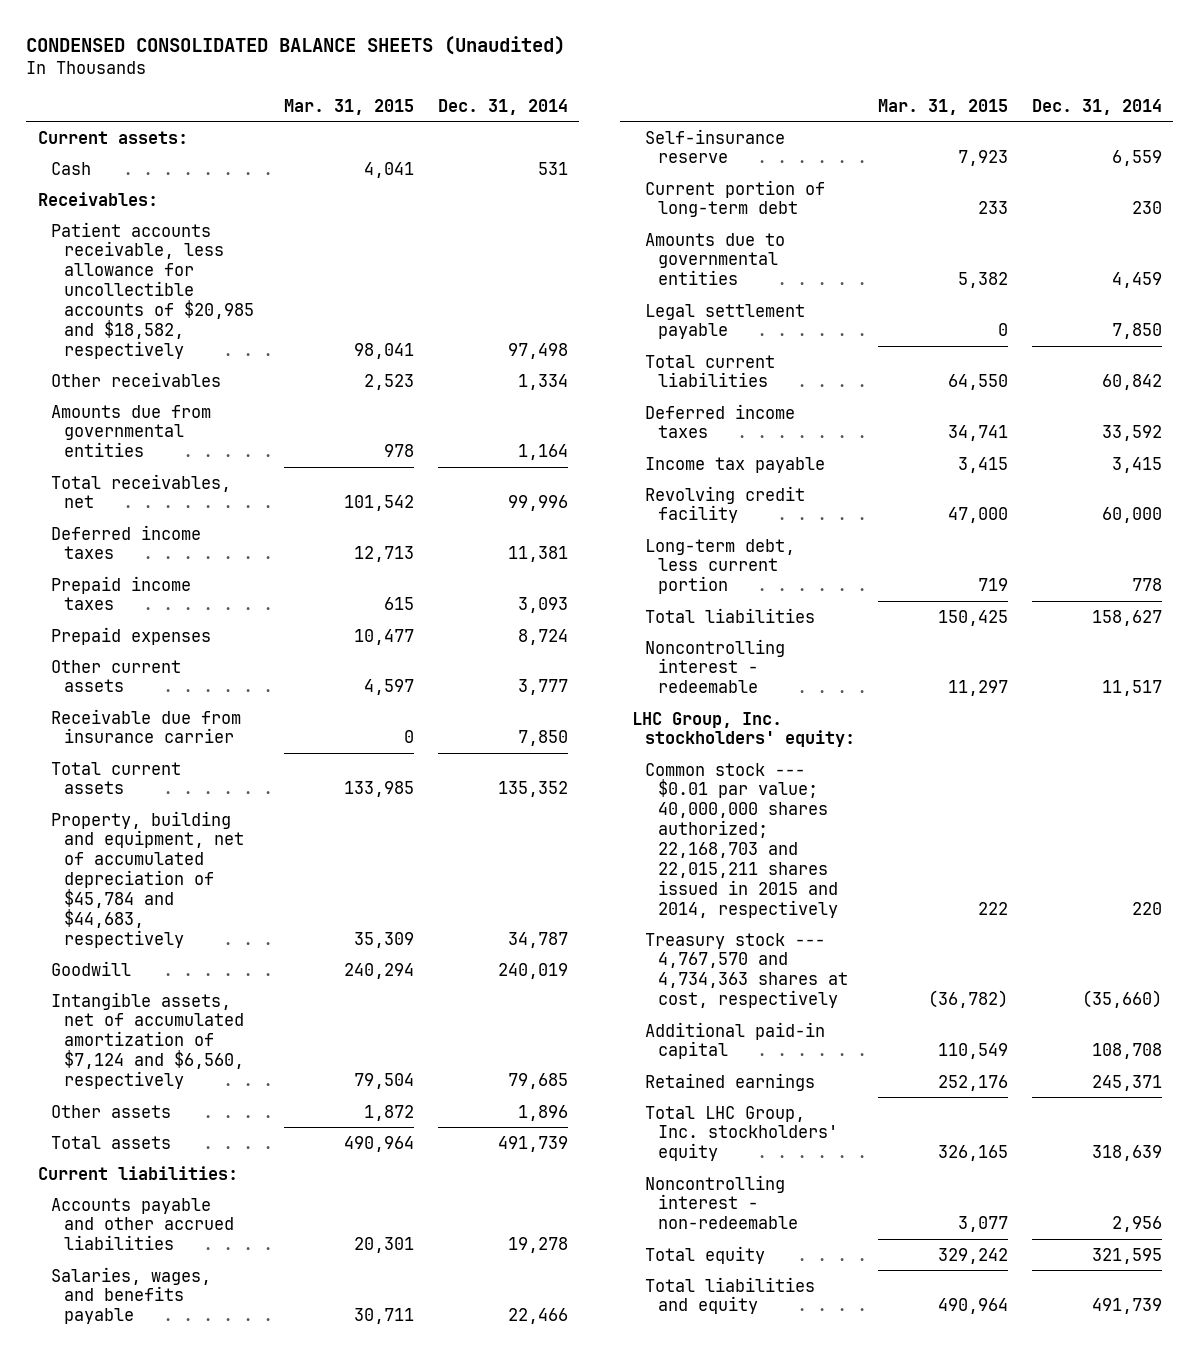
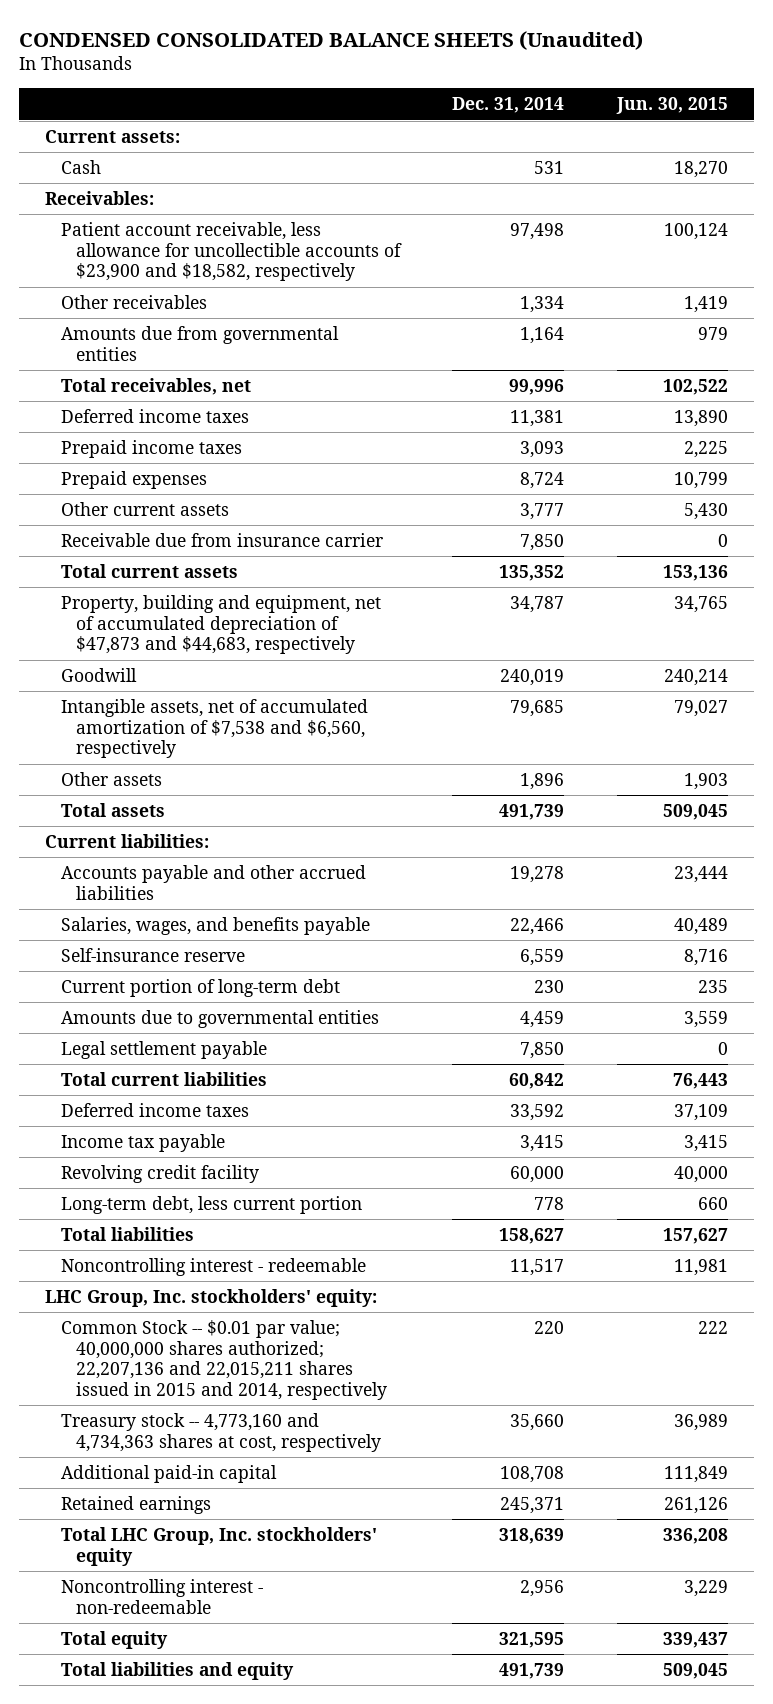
[284,98,415,115] Mar. 31, 2015 -> none
none -> [615,97,728,115] Jun. 30, 2015
[50,221,255,359] Patient accounts receivable, less allowance for uncollectible accounts of $20,985 and $18,582, respectively -> [60,222,402,282] Patient account receivable, less allowance for uncollectible accounts of $23,900 and $18,582, respectively
[50,810,245,948] Property, building and equipment, net of accumulated depreciation of $45,784 and $44,683, respectively -> [60,595,381,655] Property, building and equipment, net of accumulated depreciation of $47,873 and $44,683, respectively
[50,991,245,1090] Intangible assets, net of accumulated amortization of $7,124 and $6,560, respectively -> [60,699,368,759] Intangible assets, net of accumulated amortization of $7,538 and $6,560, respectively
[645,762,839,918] Common stock --- $0.01 par value; 40,000,000 shares authorized; 22,168,703 and 22,015,211 shares issued in 2015 and 2014, respectively -> [60,1320,387,1401] Common Stock -- $0.01 par value; 40,000,000 shares authorized; 22,207,136 and 22,015,211 shares issued in 2015 and 2014, respectively
[645,932,849,1009] Treasury stock --- 4,767,570 and 4,734,363 shares at cost, respectively -> [60,1413,381,1452] Treasury stock -- 4,773,160 and 4,734,363 shares at cost, respectively
[1081,990,1162,1009] (35,660) -> [510,1414,565,1432] 35,660

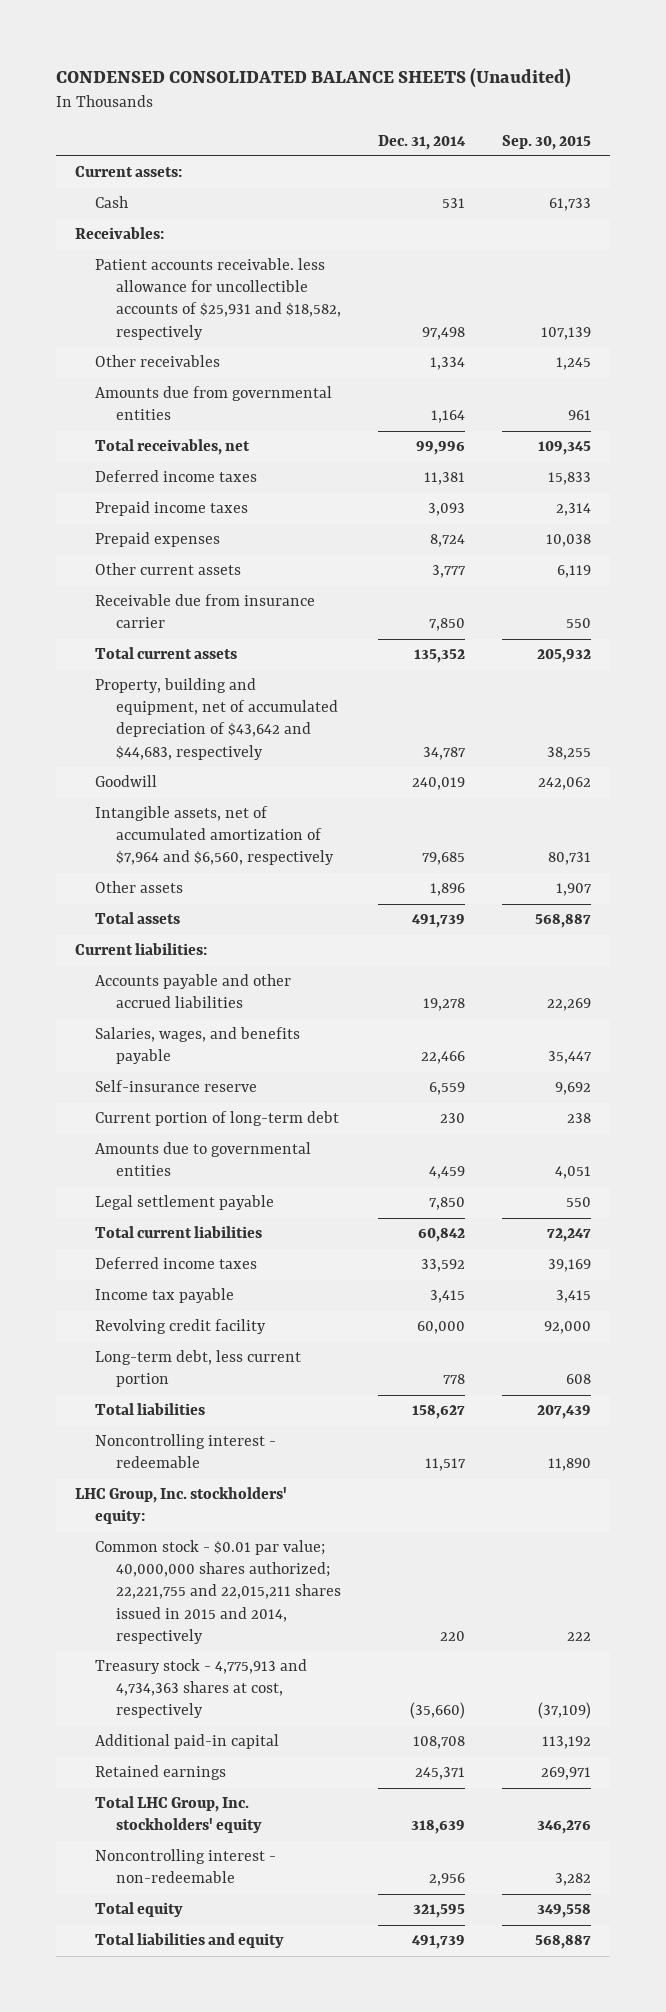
[615,97,728,115] Jun. 30, 2015 -> none
none -> [501,134,591,150] Sep. 30, 2015
[60,222,402,282] Patient account receivable, less allowance for uncollectible accounts of $23,900 and $18,582, respectively -> [95,258,341,340] Patient accounts receivable. less allowance for uncollectible accounts of $25,931 and $18,582, respectively
[60,595,381,655] Property, building and equipment, net of accumulated depreciation of $47,873 and $44,683, respectively -> [95,678,338,760] Property, building and equipment, net of accumulated depreciation of $43,642 and $44,683, respectively
[60,699,368,759] Intangible assets, net of accumulated amortization of $7,538 and $6,560, respectively -> [95,806,334,866] Intangible assets, net of accumulated amortization of $7,964 and $6,560, respectively
[60,1320,387,1401] Common Stock -- $0.01 par value; 40,000,000 shares authorized; 22,207,136 and 22,015,211 shares issued in 2015 and 2014, respectively -> [95,1540,341,1644] Common stock - $0.01 par value; 40,000,000 shares authorized; 22,221,755 and 22,015,211 shares issued in 2015 and 2014, respectively
[60,1413,381,1452] Treasury stock -- 4,773,160 and 4,734,363 shares at cost, respectively -> [95,1659,308,1719] Treasury stock - 4,775,913 and 4,734,363 shares at cost, respectively
[510,1414,565,1432] 35,660 -> [409,1702,465,1720] (35,660)

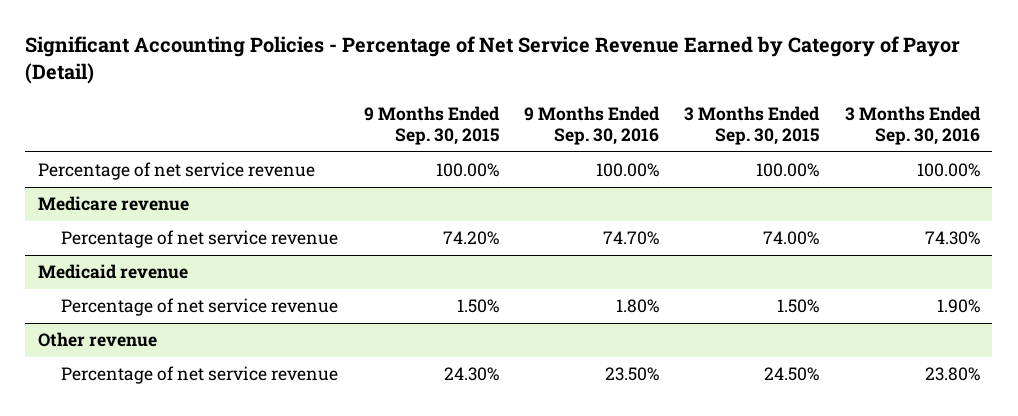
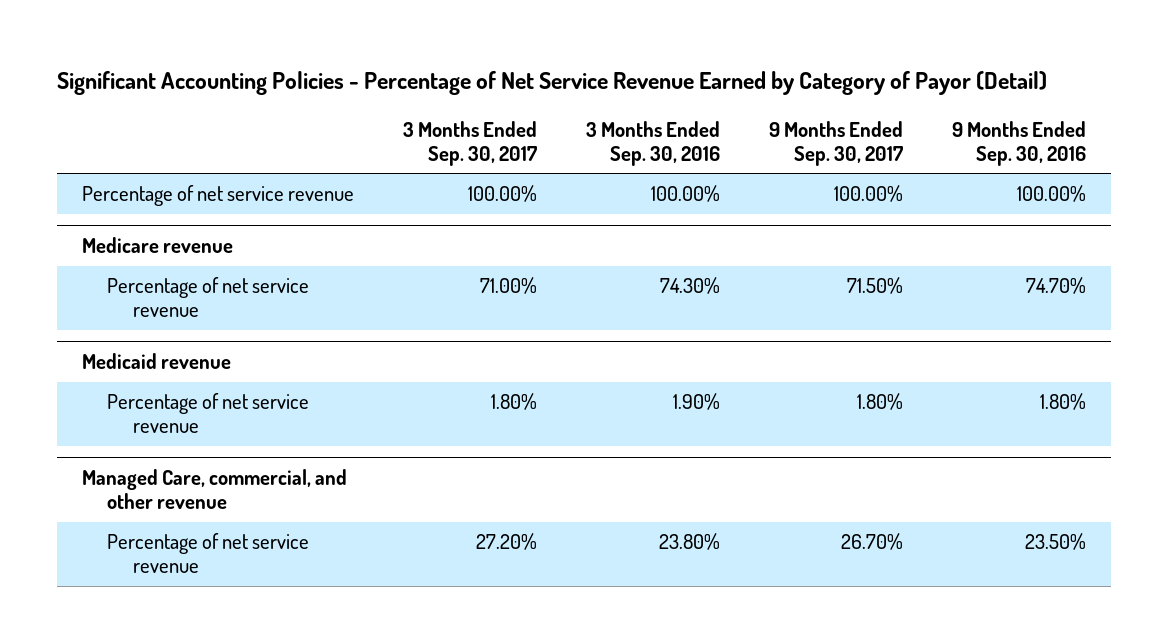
[363,105,500,145] 9 Months Ended Sep. 30, 2015 -> none
[684,105,821,145] 3 Months Ended Sep. 30, 2015 -> none
none -> [403,120,538,166] 3 Months Ended Sep. 30, 2017
none -> [769,120,904,166] 9 Months Ended Sep. 30, 2017
[38,332,158,348] Other revenue -> [81,469,347,510] Managed Care, commercial, and other revenue

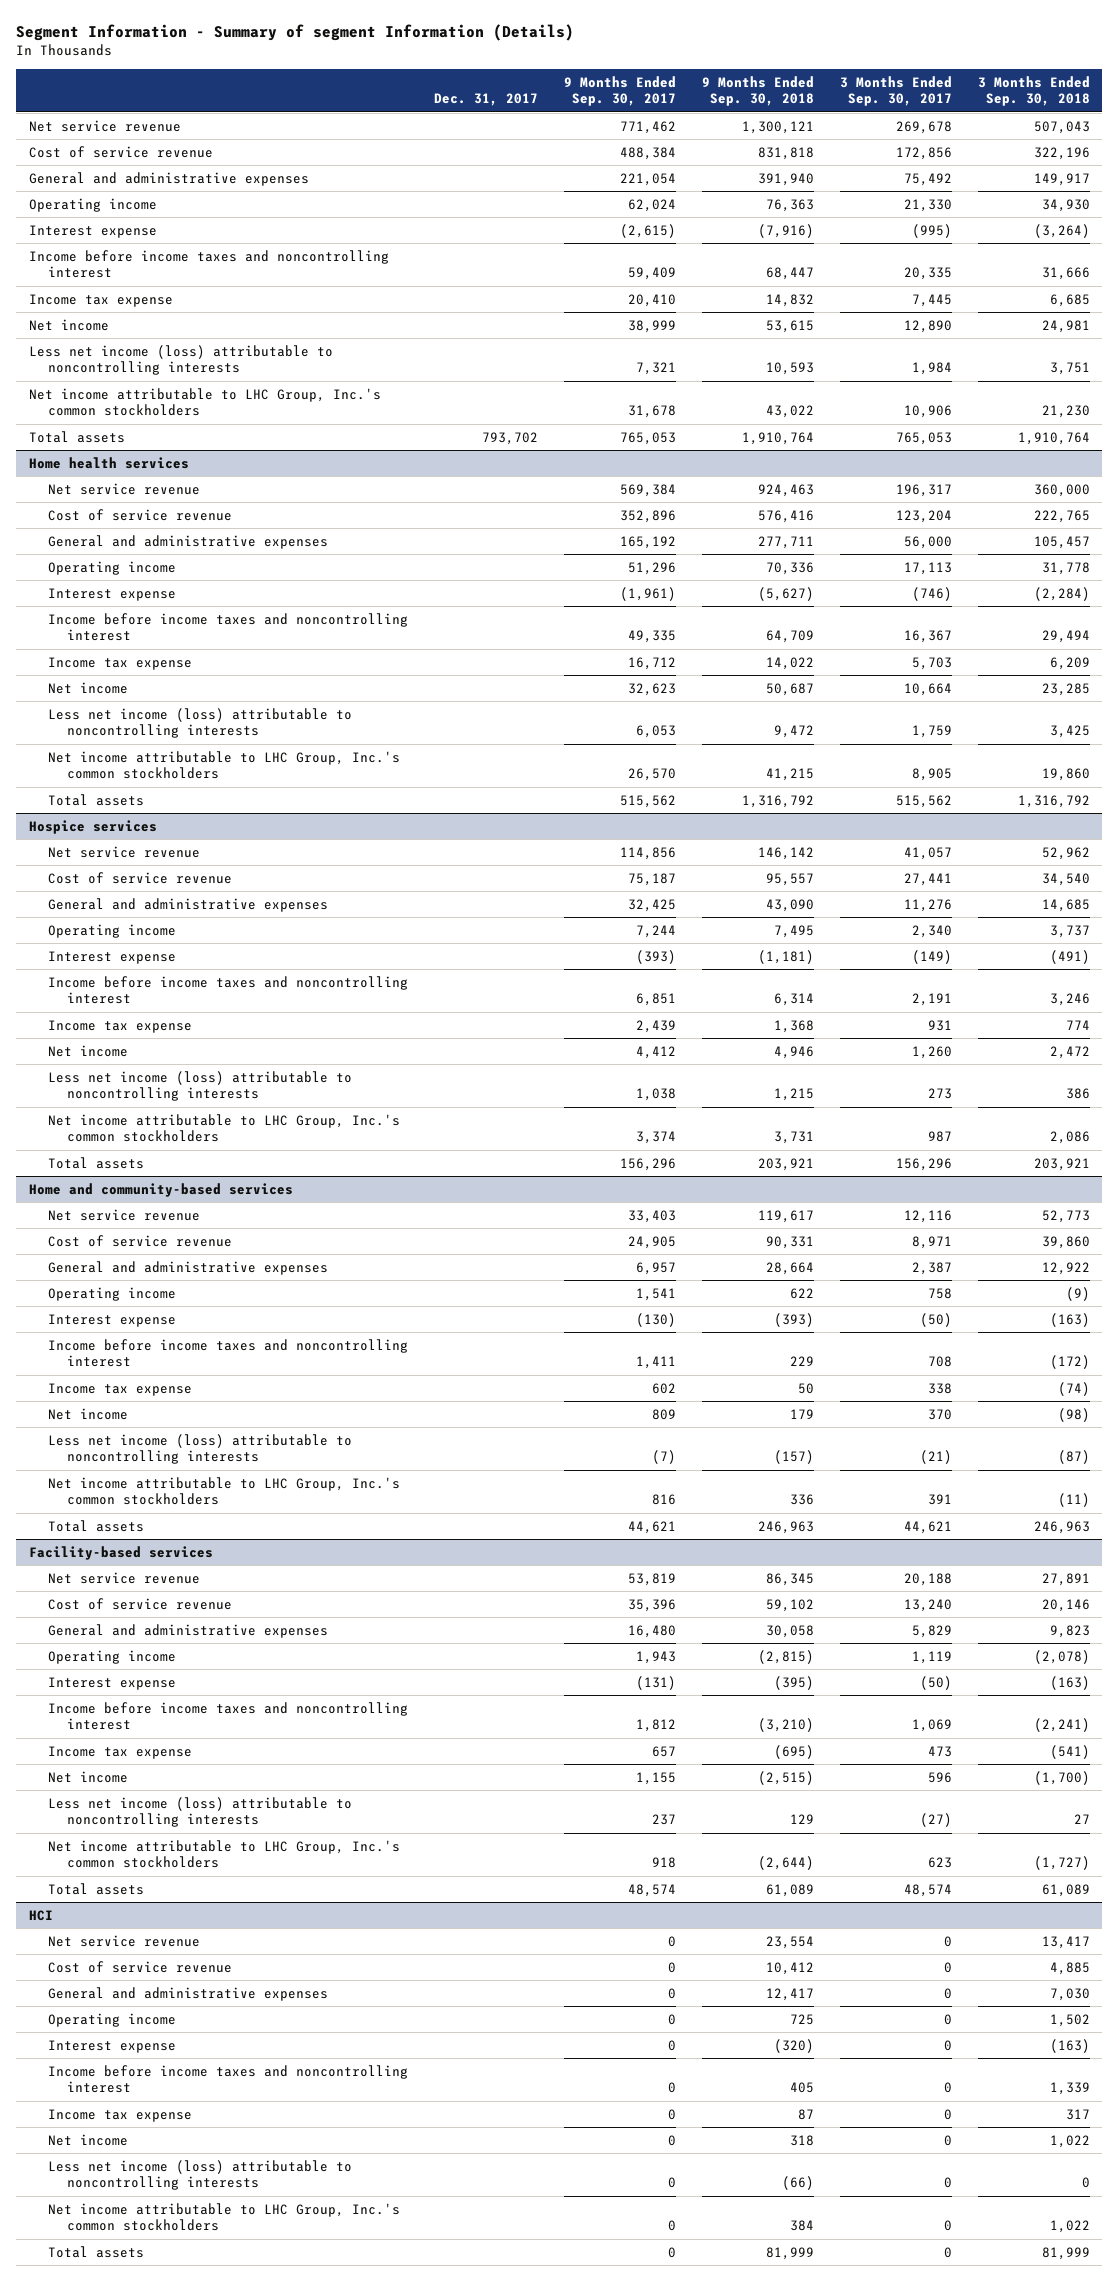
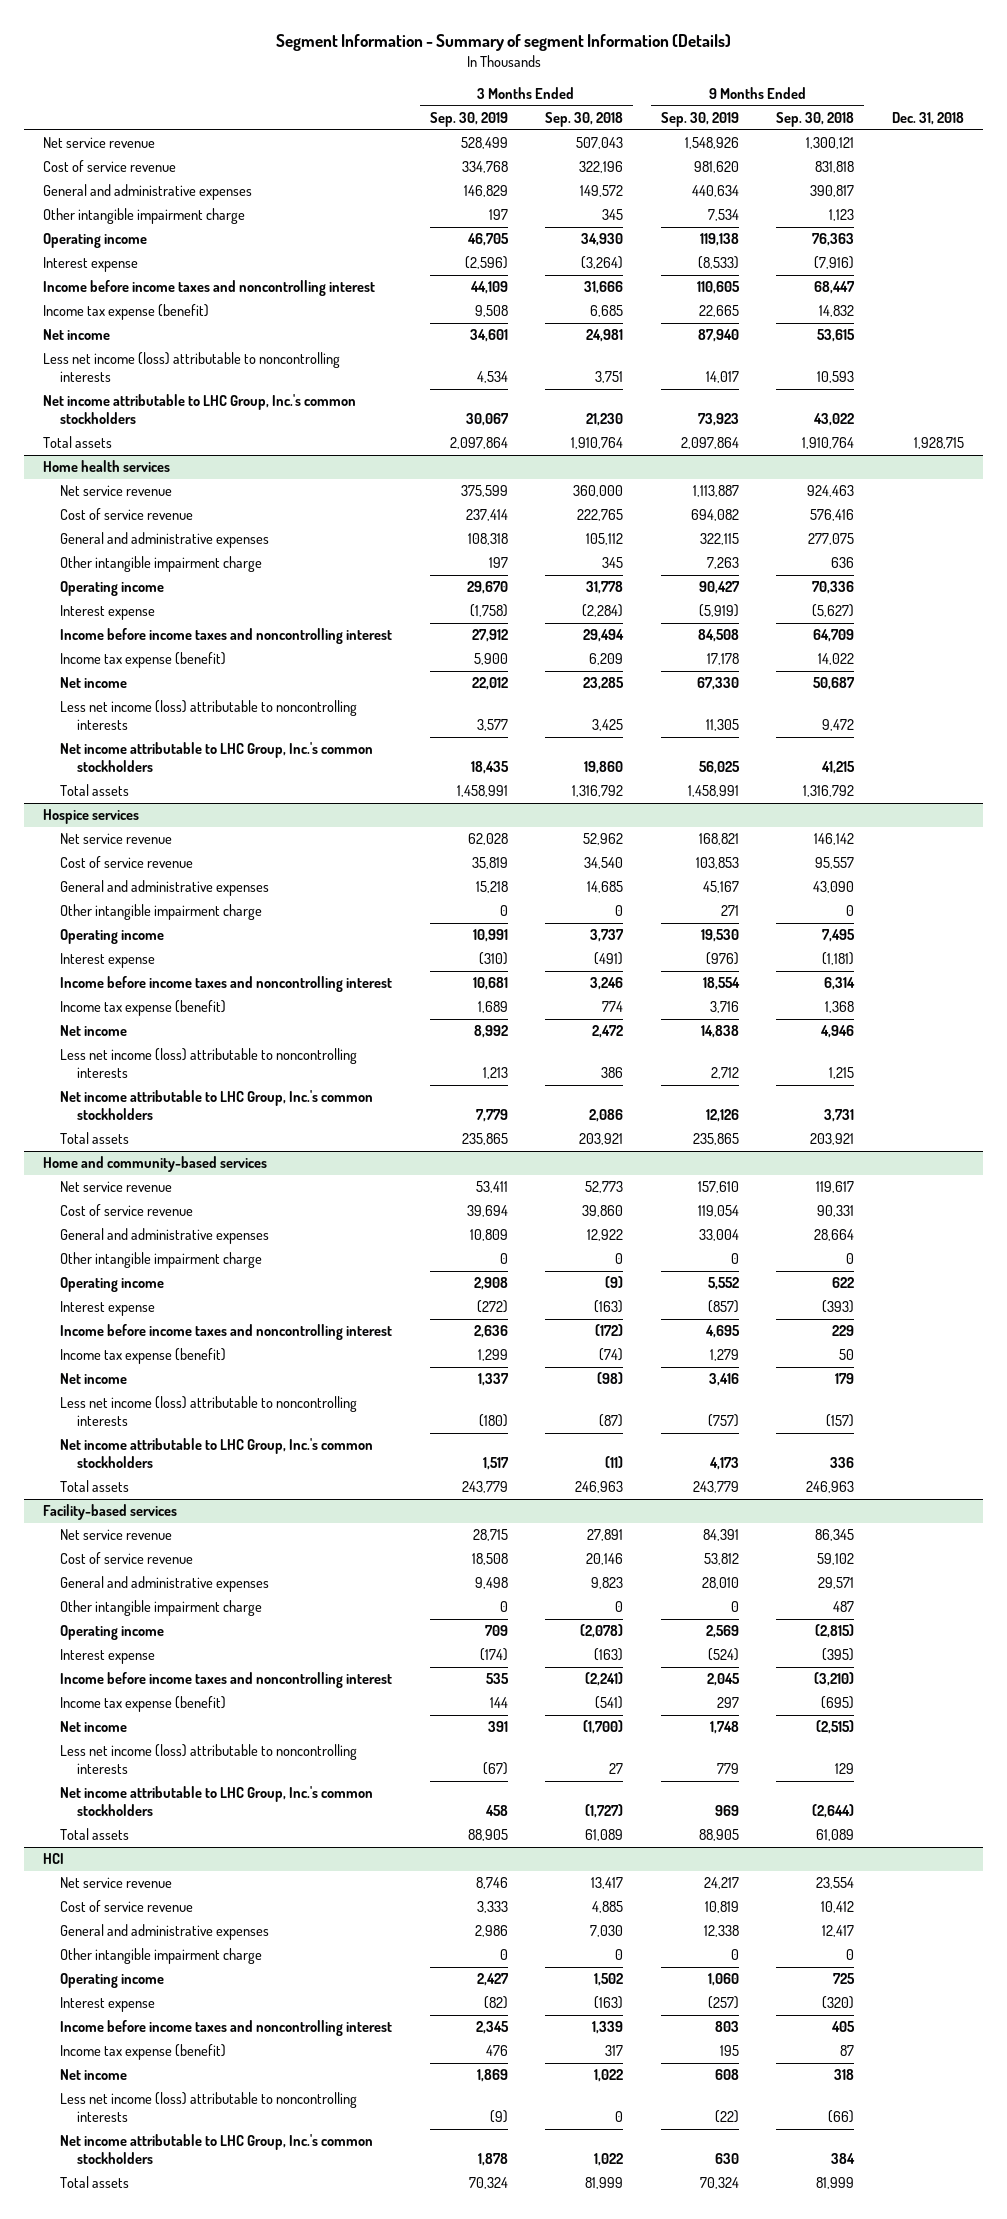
[433,93,538,107] Dec. 31, 2017 -> none
[563,75,676,107] 9 Months Ended Sep. 30, 2017 -> none
[839,75,952,107] 3 Months Ended Sep. 30, 2017 -> none
none -> [429,112,508,128] Sep. 30, 2019
none -> [660,112,739,128] Sep. 30, 2019
none -> [892,112,965,126] Dec. 31, 2018
[757,172,814,186] 391,940 -> [810,185,855,198] 390,817
[1033,172,1090,186] 149,917 -> [580,185,624,198] 149,572
none -> [43,208,246,225] Other intangible impairment charge
[28,293,173,307] Income tax expense -> [43,304,210,321] Income tax expense (benefit)
[757,535,814,549] 277,711 -> [808,533,855,546] 277,075
[1033,535,1090,549] 105,457 -> [586,533,624,546] 105,112
none -> [60,556,263,573] Other intangible impairment charge
[47,656,192,670] Income tax expense -> [60,652,227,669] Income tax expense (benefit)
none -> [60,904,263,921] Other intangible impairment charge
[47,1019,192,1033] Income tax expense -> [60,1000,227,1017] Income tax expense (benefit)
none -> [60,1252,263,1269] Other intangible impairment charge
[47,1382,192,1396] Income tax expense -> [60,1348,227,1365] Income tax expense (benefit)
[765,1624,814,1638] 30,058 -> [818,1577,855,1590] 29,571
none -> [60,1600,263,1617] Other intangible impairment charge
[47,1745,192,1759] Income tax expense -> [60,1696,227,1713] Income tax expense (benefit)
none -> [60,1948,263,1965] Other intangible impairment charge
[47,2108,192,2122] Income tax expense -> [60,2044,227,2061] Income tax expense (benefit)

